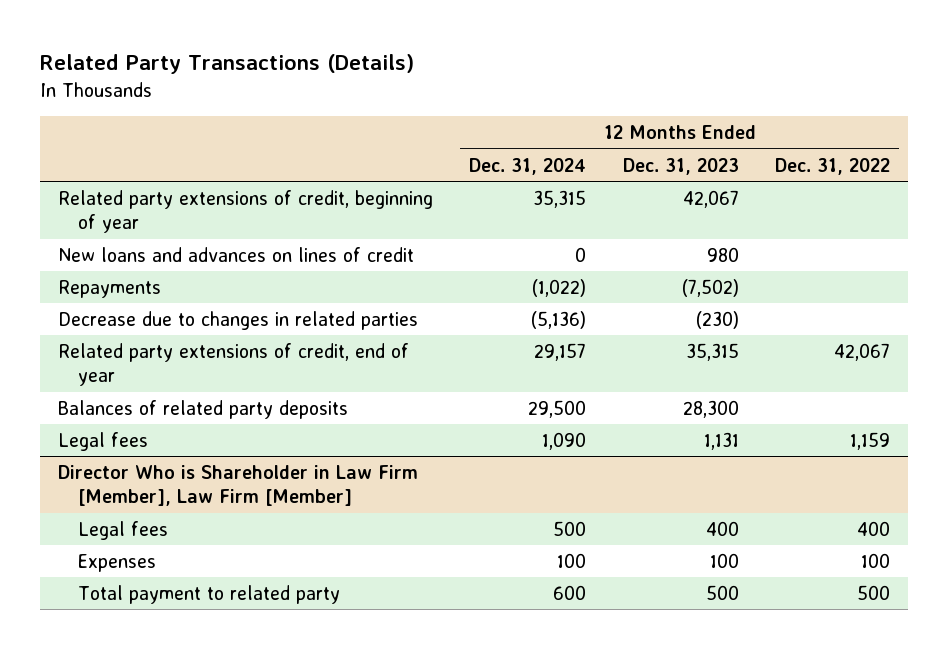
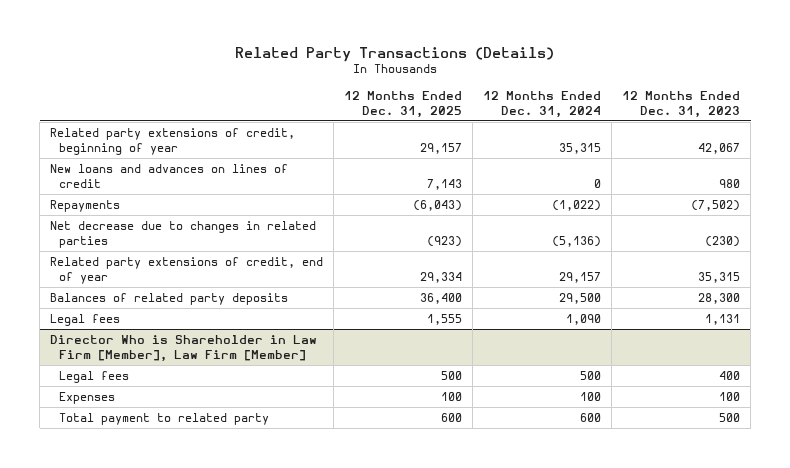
[774,157,890,175] Dec. 31, 2022 -> none
none -> [344,90,463,118] 12 Months Ended Dec. 31, 2025
[57,310,418,330] Decrease due to changes in related parties -> [50,220,317,248] Net decrease due to changes in related parties

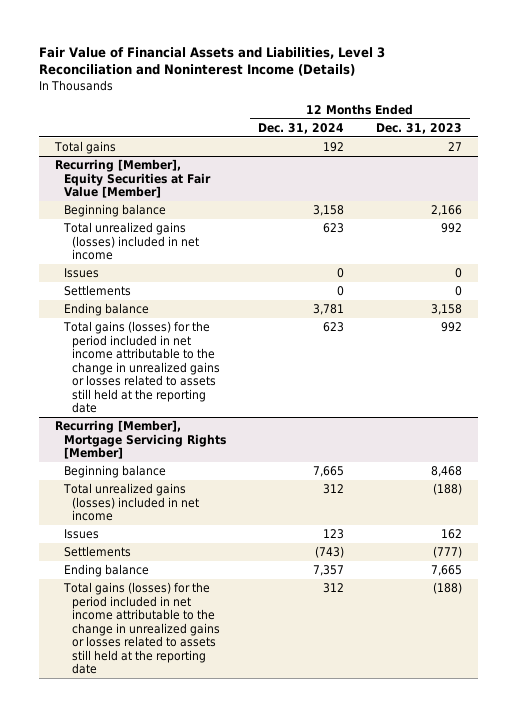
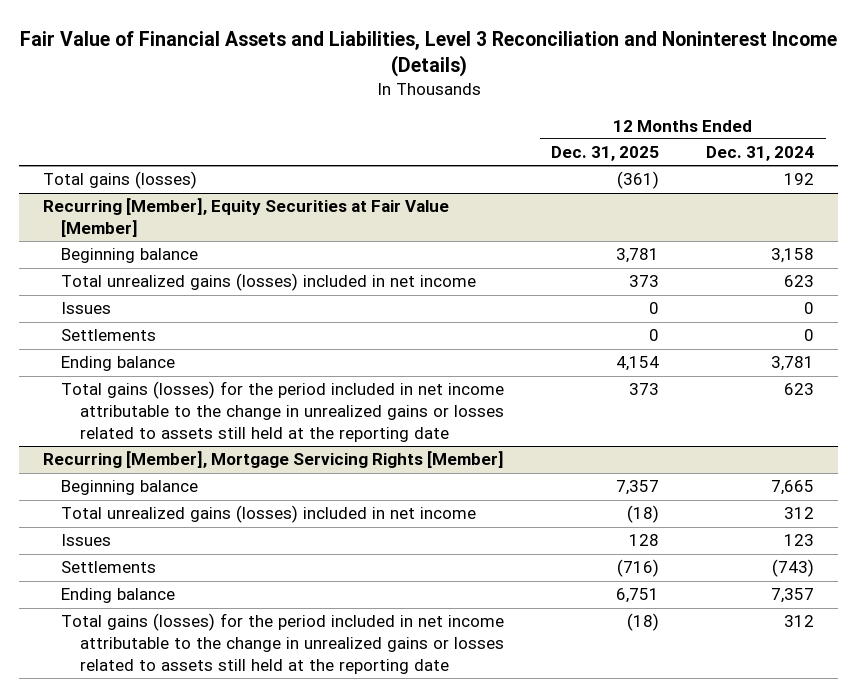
[375,122,462,134] Dec. 31, 2023 -> none
none -> [551,146,660,162] Dec. 31, 2025
[54,141,117,155] Total gains -> [42,171,197,190] Total gains (losses)

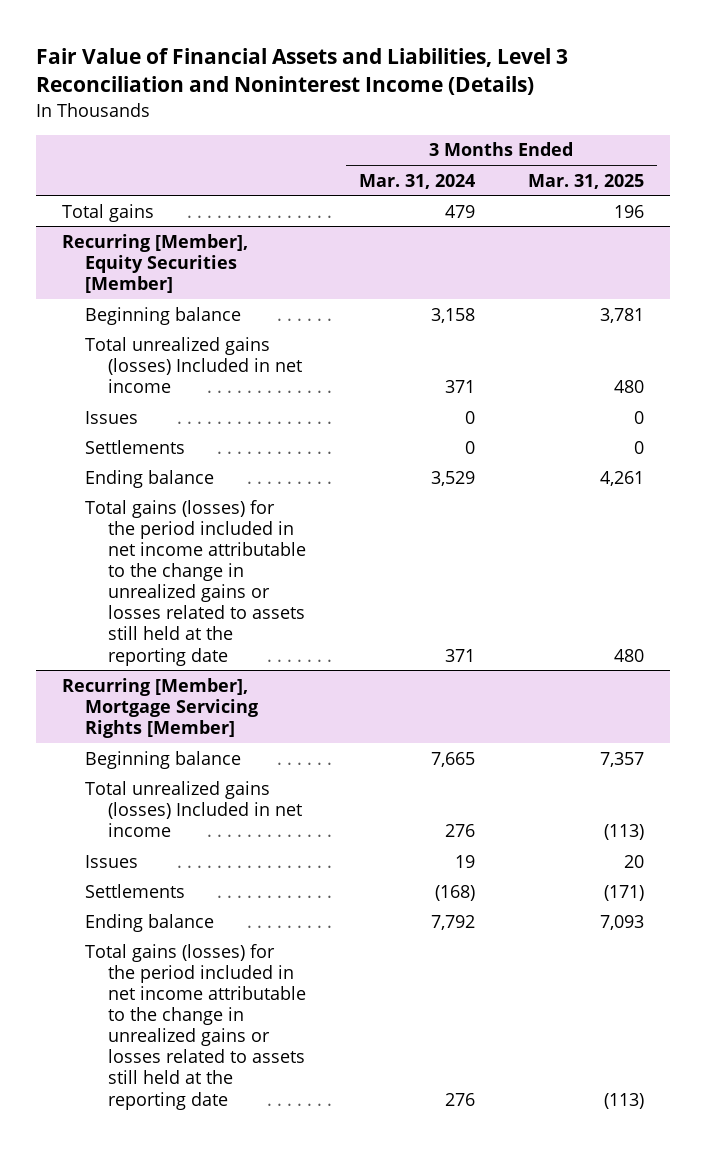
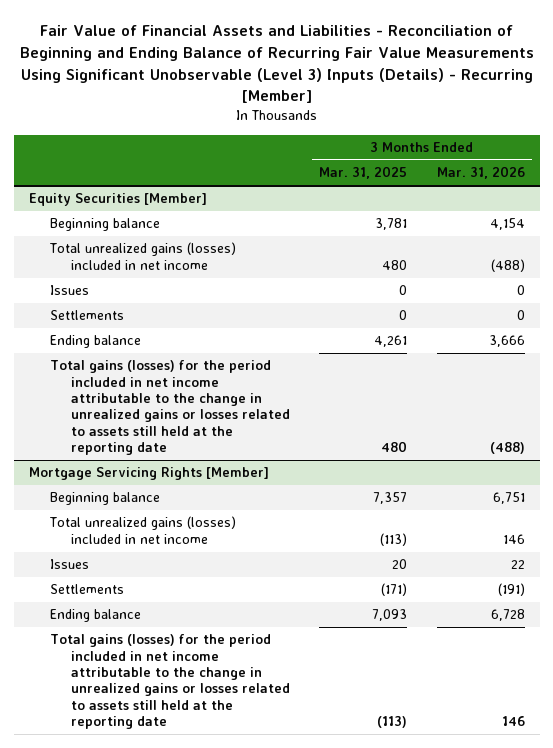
[35,48,568,96] Fair Value of Financial Assets and Liabilities, Level 3 Reconciliation and Noninterest Income (Details) -> [19,24,534,104] Fair Value of Financial Assets and Liabilities - Reconciliation of Beginning and Ending Balance of Recurring Fair Value Measurements Using Significant Unobservable (Level 3) Inputs (Details) - Recurring [Member]
[358,173,475,189] Mar. 31, 2024 -> none
none -> [436,166,525,180] Mar. 31, 2026
[62,203,155,222] Total gains -> none
[62,233,249,293] Recurring [Member], Equity Securities [Member] -> [28,193,207,207] Equity Securities [Member]
[85,336,302,393] Total unrealized gains (losses) Included in net income -> [48,242,236,270] Total unrealized gains (losses) included in net income
[62,677,259,738] Recurring [Member], Mortgage Servicing Rights [Member] -> [28,467,269,481] Mortgage Servicing Rights [Member]
[85,780,302,837] Total unrealized gains (losses) Included in net income -> [48,516,236,544] Total unrealized gains (losses) included in net income

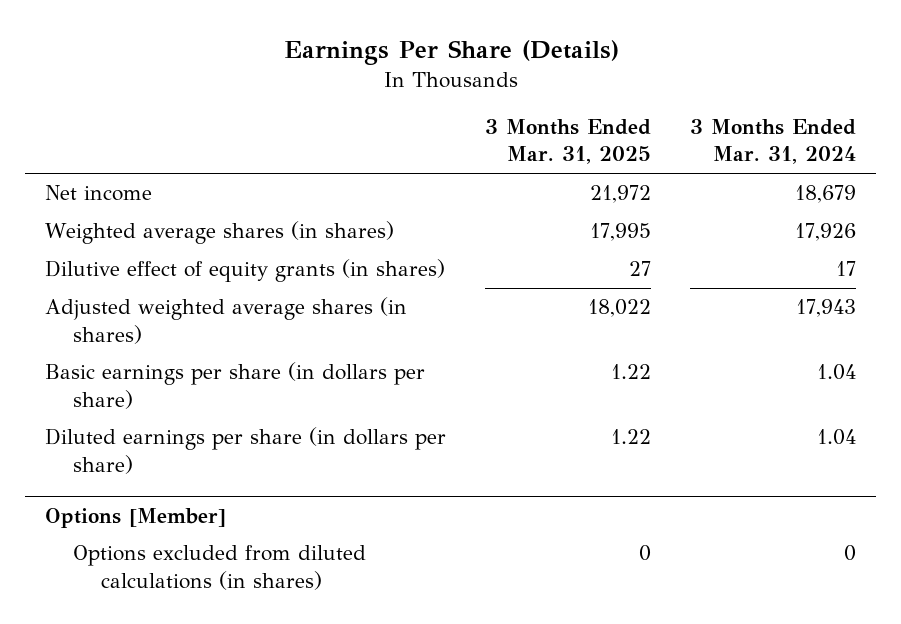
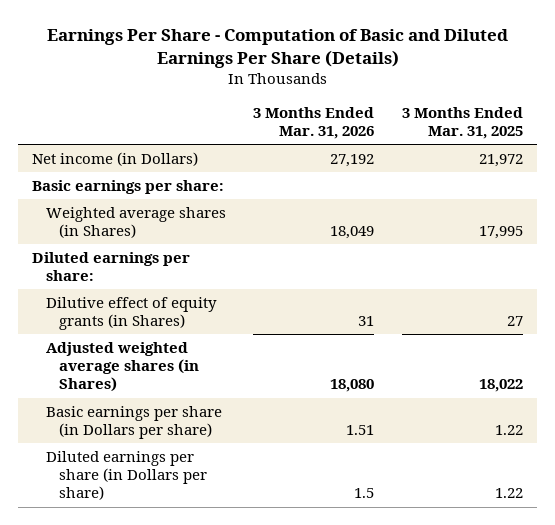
[283,40,619,66] Earnings Per Share (Details) -> [46,29,508,69] Earnings Per Share - Computation of Basic and Diluted Earnings Per Share (Details)
[690,119,857,165] 3 Months Ended Mar. 31, 2024 -> none
none -> [253,106,375,140] 3 Months Ended Mar. 31, 2026
[44,507,226,528] Options [Member] -> none
[72,545,366,590] Options excluded from diluted calculations (in shares) -> none
[44,185,152,202] Net income -> [32,151,199,166] Net income (in Dollars)
none -> [32,179,225,194] Basic earnings per share:
[44,221,394,245] Weighted average shares (in shares) -> [45,206,226,239] Weighted average shares (in Shares)
none -> [32,251,191,282] Diluted earnings per share:
[44,259,445,283] Dilutive effect of equity grants (in shares) -> [45,296,217,331] Dilutive effect of equity grants (in Shares)
[44,297,407,344] Adjusted weighted average shares (in shares) -> [45,341,199,393] Adjusted weighted average shares (in Shares)
[44,362,425,409] Basic earnings per share (in dollars per share) -> [45,405,222,440] Basic earnings per share (in Dollars per share)
[44,427,446,474] Diluted earnings per share (in dollars per share) -> [45,450,207,501] Diluted earnings per share (in Dollars per share)

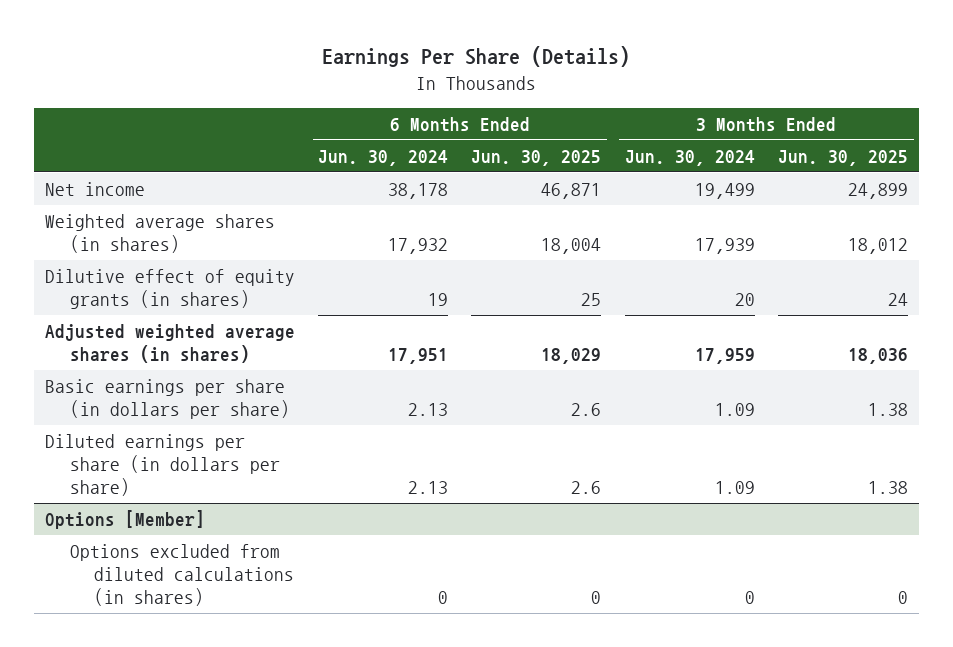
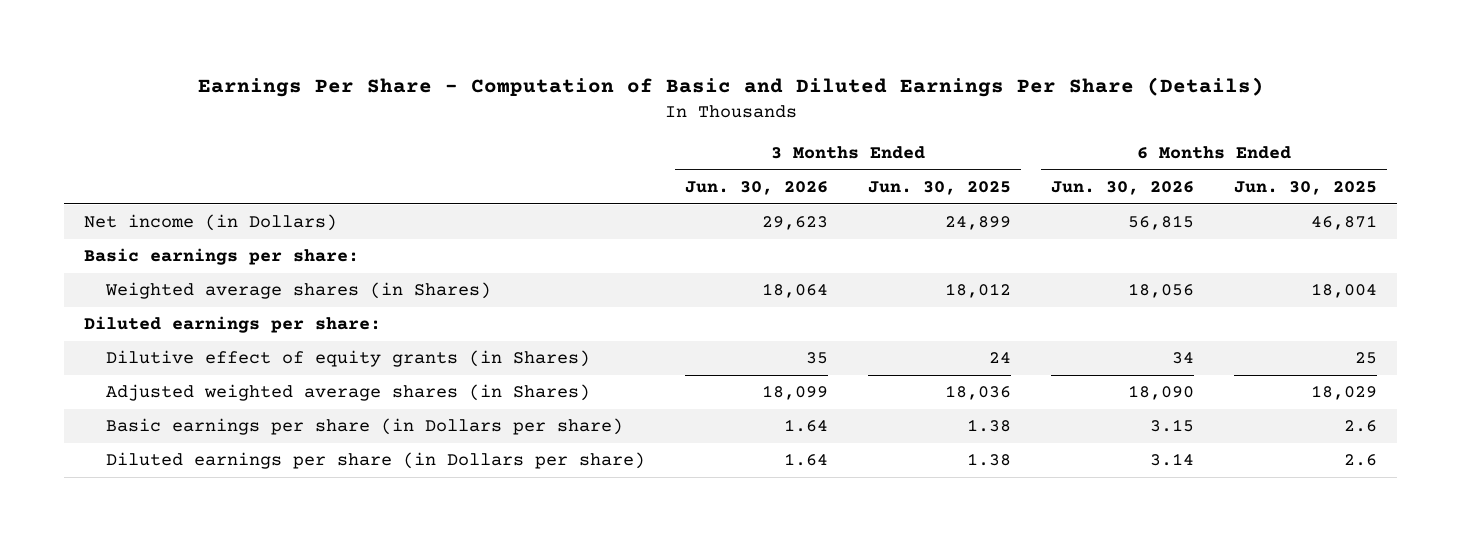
[322,46,631,68] Earnings Per Share (Details) -> [197,77,1264,98] Earnings Per Share - Computation of Basic and Diluted Earnings Per Share (Details)
[318,149,449,166] Jun. 30, 2024 -> none
[624,149,755,166] Jun. 30, 2024 -> none
none -> [685,181,829,196] Jun. 30, 2026
none -> [1051,181,1195,196] Jun. 30, 2026
[45,509,206,529] Options [Member] -> none
[69,543,295,607] Options excluded from diluted calculations (in shares) -> none
[45,181,146,196] Net income -> [83,214,337,232] Net income (in Dollars)
none -> [83,248,359,266] Basic earnings per share:
[45,213,276,254] Weighted average shares (in shares) -> [105,282,492,300] Weighted average shares (in Shares)
none -> [83,316,381,334] Diluted earnings per share:
[45,268,296,310] Dilutive effect of equity grants (in shares) -> [106,350,591,368] Dilutive effect of equity grants (in Shares)
[45,323,296,364] Adjusted weighted average shares (in shares) -> [106,384,591,402] Adjusted weighted average shares (in Shares)
[45,378,290,420] Basic earnings per share (in dollars per share) -> [106,418,624,436] Basic earnings per share (in Dollars per share)
[45,433,280,497] Diluted earnings per share (in dollars per share) -> [106,452,646,470] Diluted earnings per share (in Dollars per share)

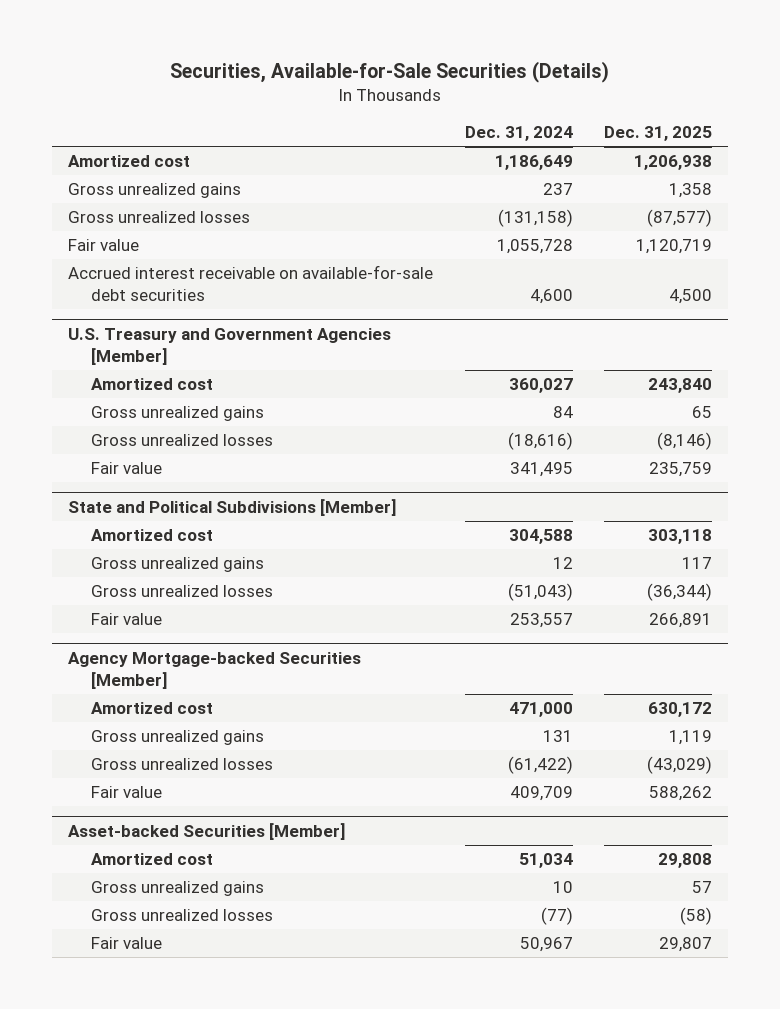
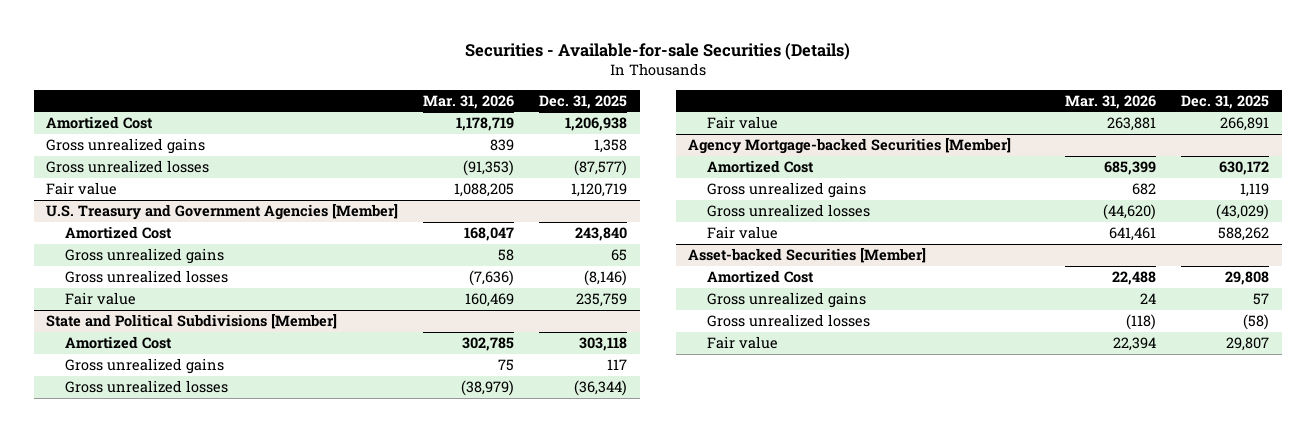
[170,61,610,84] Securities, Available-for-Sale Securities (Details) -> [464,43,850,61] Securities - Available-for-sale Securities (Details)
[464,126,573,142] Dec. 31, 2024 -> none
none -> [423,94,515,109] Mar. 31, 2026
[68,155,191,168] Amortized cost -> [46,116,154,130] Amortized Cost
[68,265,434,301] Accrued interest receivable on available-for-sale debt securities -> none
[90,378,213,391] Amortized cost -> [64,226,172,240] Amortized Cost
[90,529,213,542] Amortized cost -> [64,336,172,350] Amortized Cost
[90,702,213,715] Amortized cost -> [706,160,814,174] Amortized Cost
[90,853,213,866] Amortized cost -> [706,270,814,284] Amortized Cost

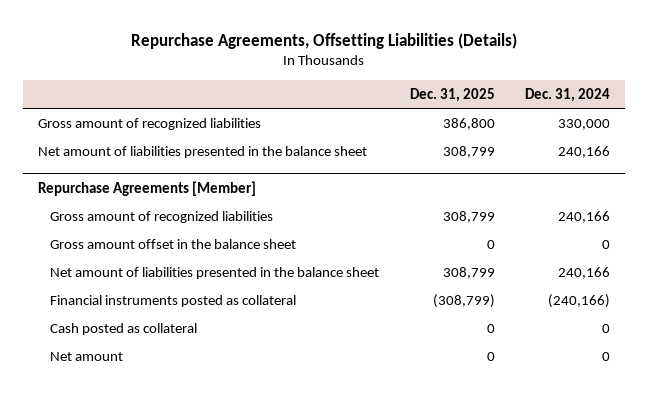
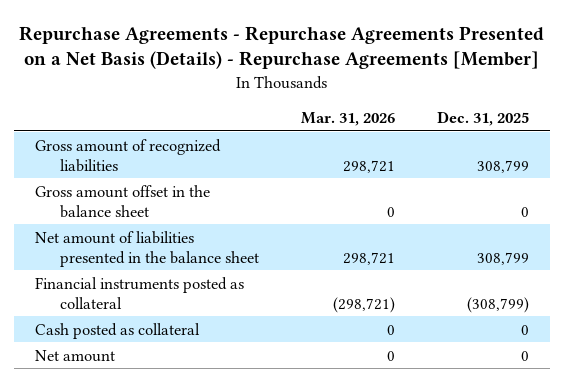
[130,32,517,49] Repurchase Agreements, Offsetting Liabilities (Details) -> [18,25,544,70] Repurchase Agreements - Repurchase Agreements Presented on a Net Basis (Details) - Repurchase Agreements [Member]
[525,87,611,102] Dec. 31, 2024 -> none
none -> [300,112,395,127] Mar. 31, 2026
[37,117,261,130] Gross amount of recognized liabilities -> none
[37,145,367,158] Net amount of liabilities presented in the balance sheet -> none
[37,180,256,196] Repurchase Agreements [Member] -> none

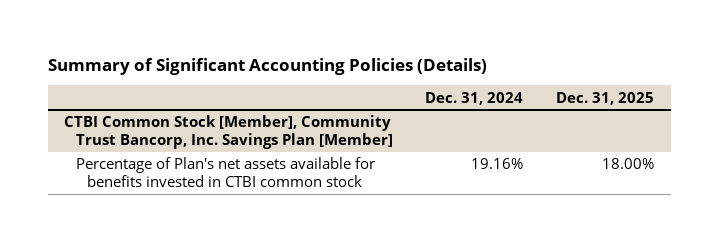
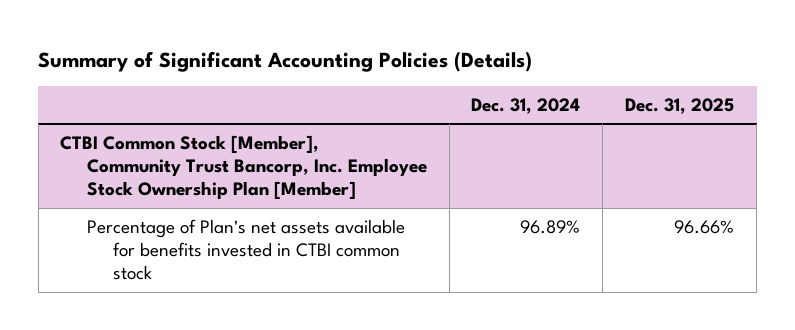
[64,115,393,149] CTBI Common Stock [Member], Community Trust Bancorp, Inc. Savings Plan [Member] -> [60,134,427,200] CTBI Common Stock [Member], Community Trust Bancorp, Inc. Employee Stock Ownership Plan [Member]
[471,158,524,170] 19.16% -> [520,219,581,234] 96.89%
[602,158,655,170] 18.00% -> [674,219,735,234] 96.66%

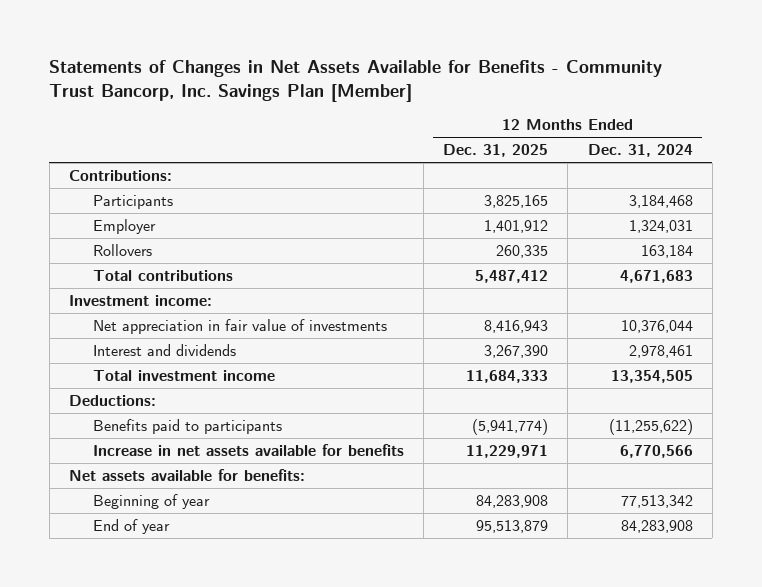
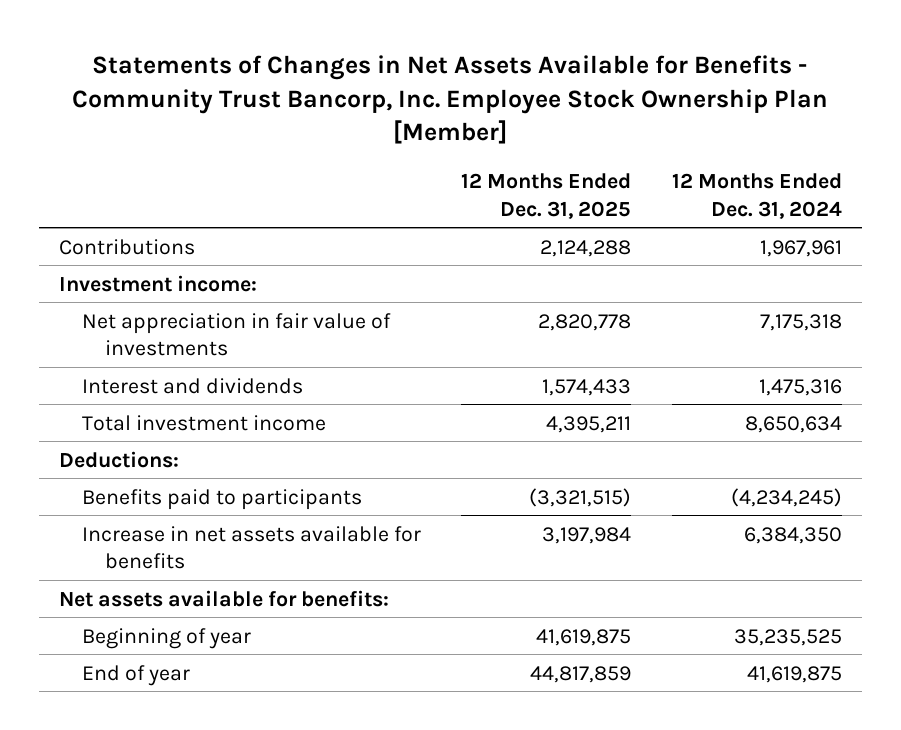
[49,60,663,102] Statements of Changes in Net Assets Available for Benefits - Community Trust Bancorp, Inc. Savings Plan [Member] -> [72,54,829,145] Statements of Changes in Net Assets Available for Benefits - Community Trust Bancorp, Inc. Employee Stock Ownership Plan [Member]
[69,169,173,181] Contributions: -> none
[92,194,173,209] Participants -> none
[92,218,156,234] Employer -> none
[92,243,152,256] Rollovers -> none
[92,269,233,281] Total contributions -> [59,238,196,255] Contributions
[475,269,549,283] 5,487,412 -> [540,239,632,257] 2,124,288
[619,269,693,283] 4,671,683 -> [759,239,842,257] 1,967,961
[484,319,549,333] 8,416,943 -> [538,313,632,331] 2,820,778
[620,319,693,333] 10,376,044 -> [759,313,842,331] 7,175,318
[484,344,549,358] 3,267,390 -> [542,378,632,396] 1,574,433
[628,344,693,358] 2,978,461 -> [758,378,842,396] 1,475,316
[466,369,549,383] 11,684,333 -> [546,415,632,433] 4,395,211
[610,369,693,383] 13,354,505 -> [744,415,842,433] 8,650,634
[472,418,549,435] (5,941,774) -> [529,487,632,507] (3,321,515)
[608,418,693,435] (11,255,622) -> [730,487,842,507] (4,234,245)
[466,444,549,458] 11,229,971 -> [542,526,632,544] 3,197,984
[619,444,693,458] 6,770,566 -> [743,526,842,544] 6,384,350
[476,494,549,508] 84,283,908 -> [536,628,632,646] 41,619,875
[620,494,693,508] 77,513,342 -> [733,628,842,646] 35,235,525
[476,519,549,533] 95,513,879 -> [530,665,632,683] 44,817,859
[620,519,693,533] 84,283,908 -> [746,665,842,683] 41,619,875

